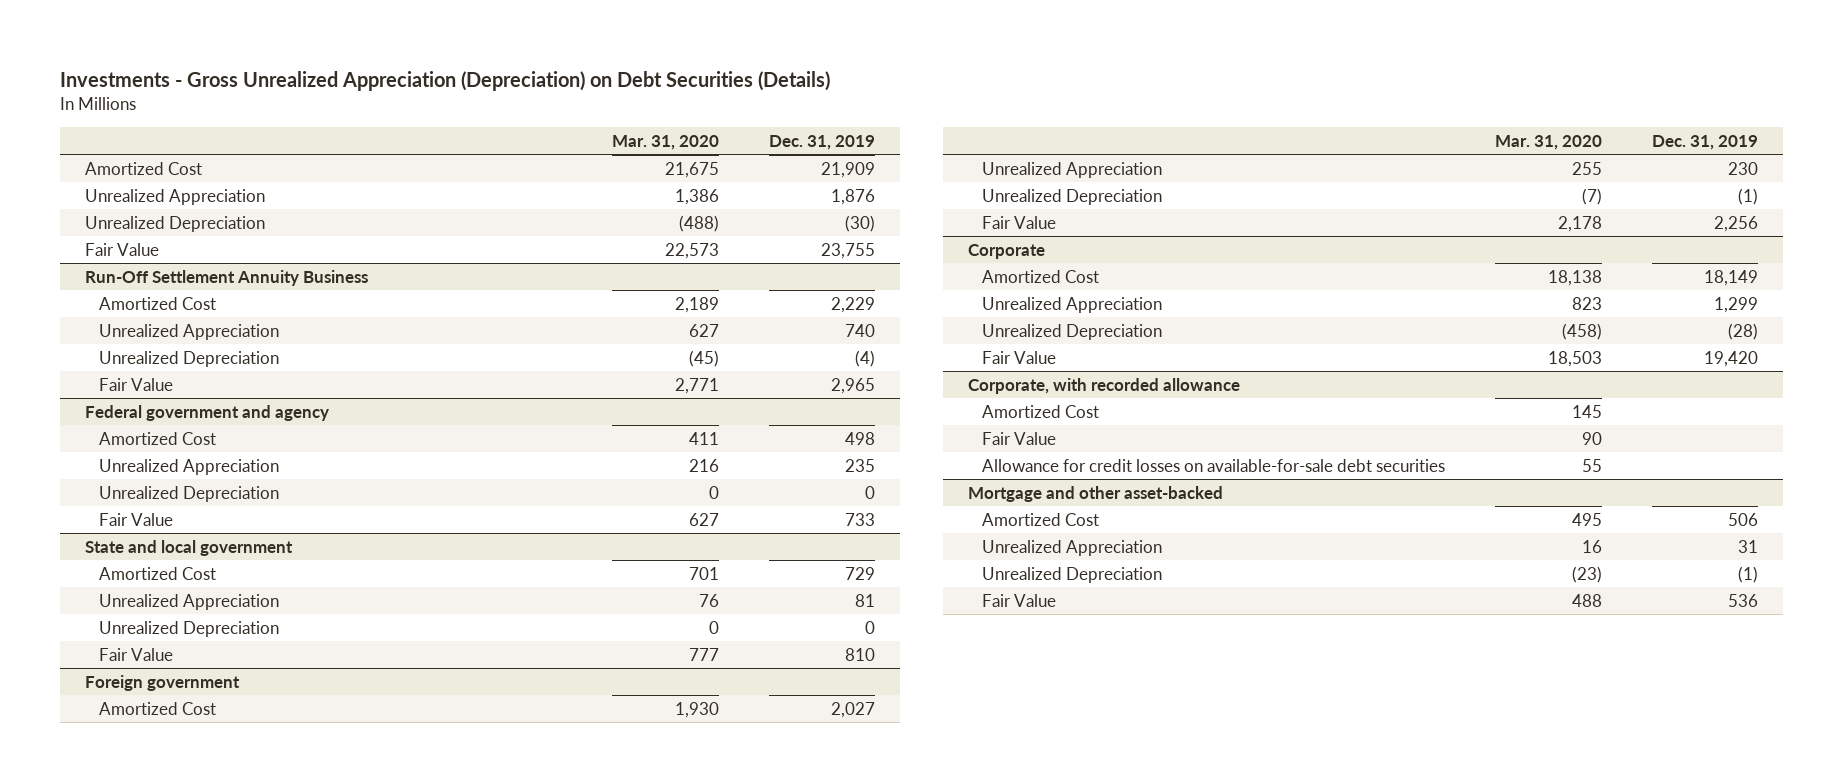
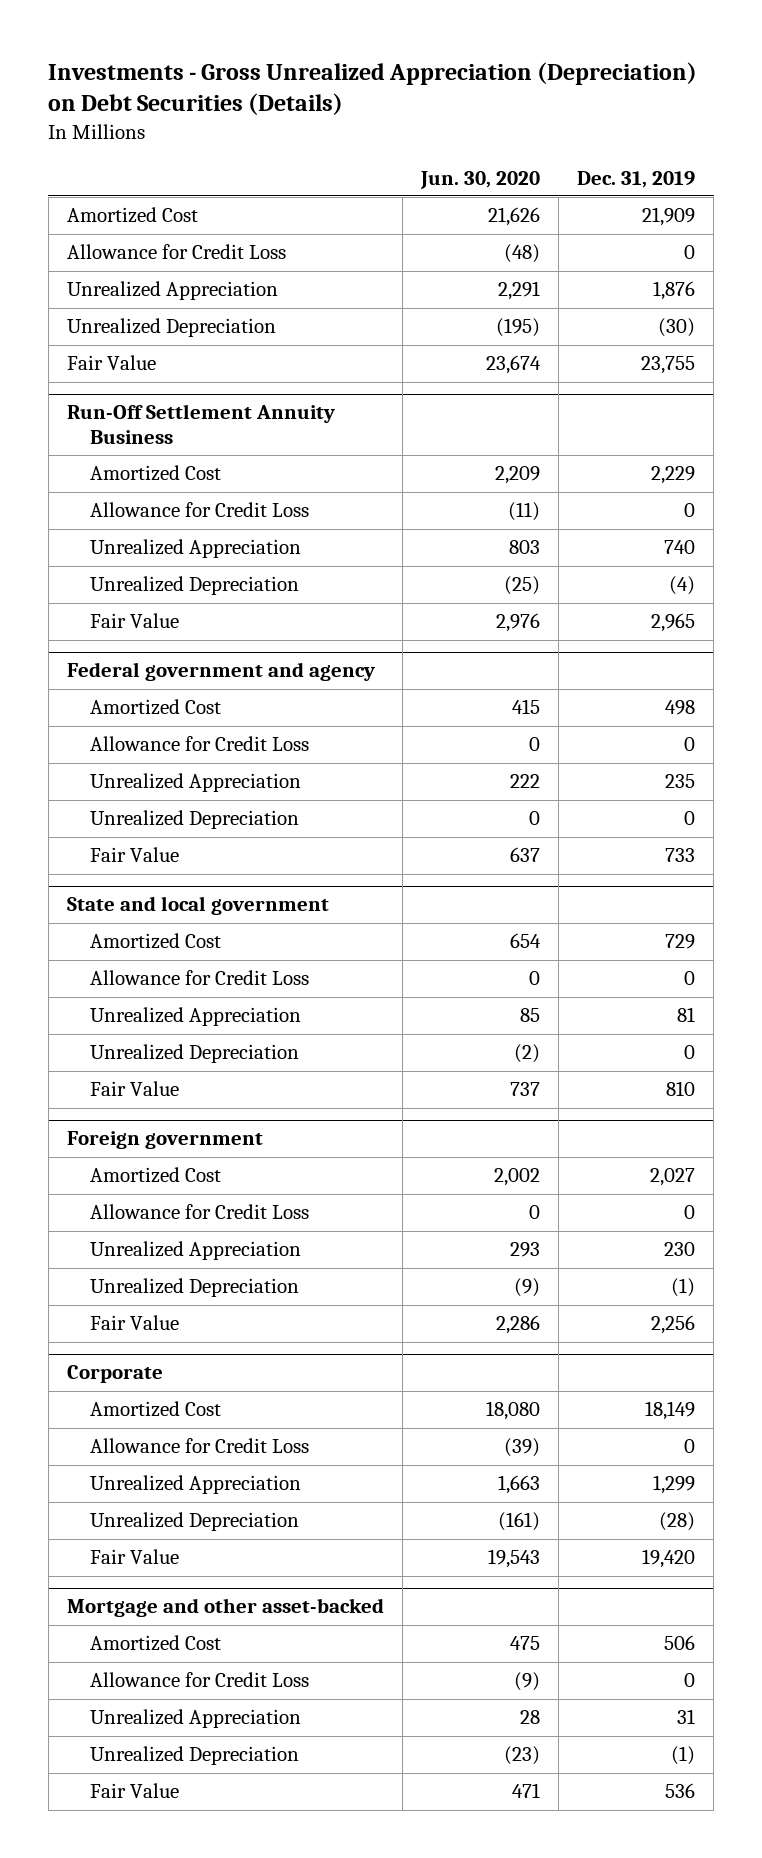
[612,134,720,150] Mar. 31, 2020 -> none
none -> [420,170,541,189] Jun. 30, 2020
none -> [66,244,286,260] Allowance for Credit Loss
none -> [90,502,310,518] Allowance for Credit Loss
none -> [90,736,310,752] Allowance for Credit Loss
none -> [90,970,310,986] Allowance for Credit Loss
none -> [90,1204,310,1220] Allowance for Credit Loss
none -> [90,1438,310,1454] Allowance for Credit Loss
[968,377,1241,394] Corporate, with recorded allowance -> none
[982,404,1100,418] Amortized Cost -> none
[982,431,1057,445] Fair Value -> none
[982,458,1446,472] Allowance for credit losses on available-for-sale debt securities -> none
none -> [90,1672,310,1688] Allowance for Credit Loss

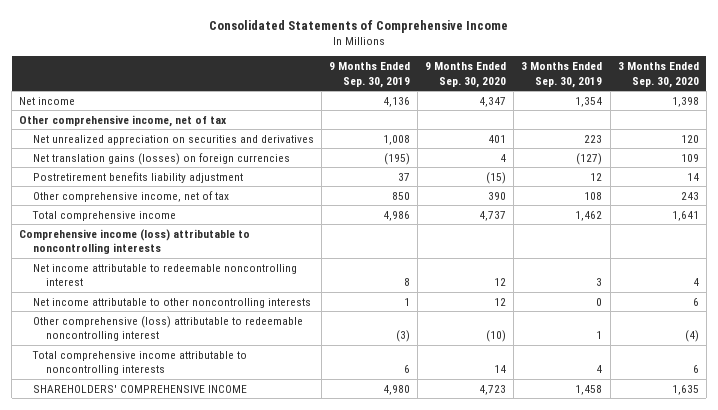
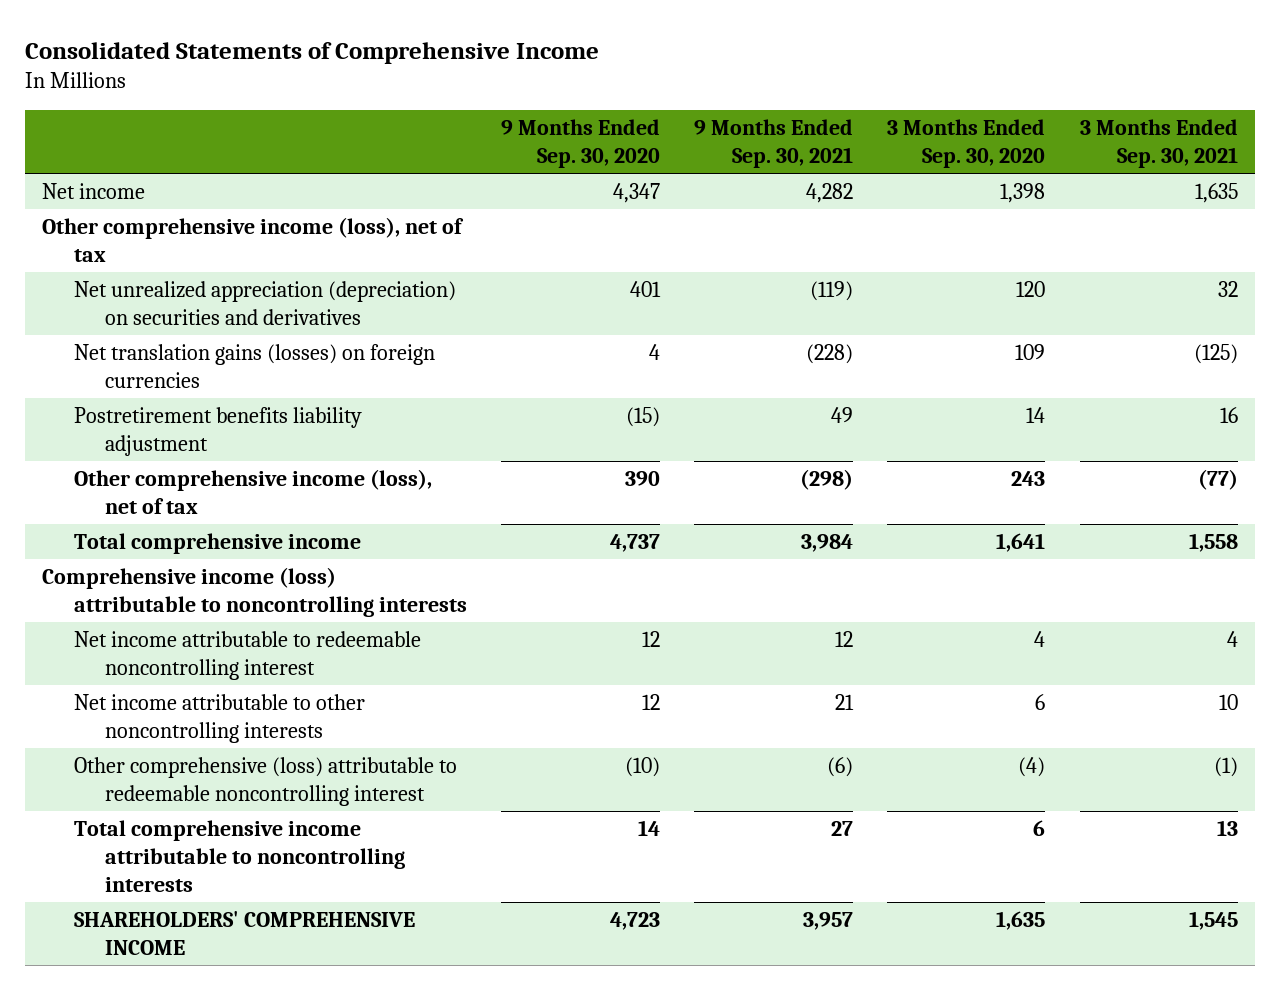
[329,61,411,88] 9 Months Ended Sep. 30, 2019 -> none
[521,61,603,88] 3 Months Ended Sep. 30, 2019 -> none
none -> [694,119,854,169] 9 Months Ended Sep. 30, 2021
none -> [1079,119,1238,169] 3 Months Ended Sep. 30, 2021
[19,114,228,127] Other comprehensive income, net of tax -> [42,216,465,262] Other comprehensive income (loss), net of tax
[32,134,314,145] Net unrealized appreciation on securities and derivatives -> [73,280,456,325] Net unrealized appreciation (depreciation) on securities and derivatives
[32,190,229,202] Other comprehensive income, net of tax -> [73,468,432,514] Other comprehensive income (loss), net of tax

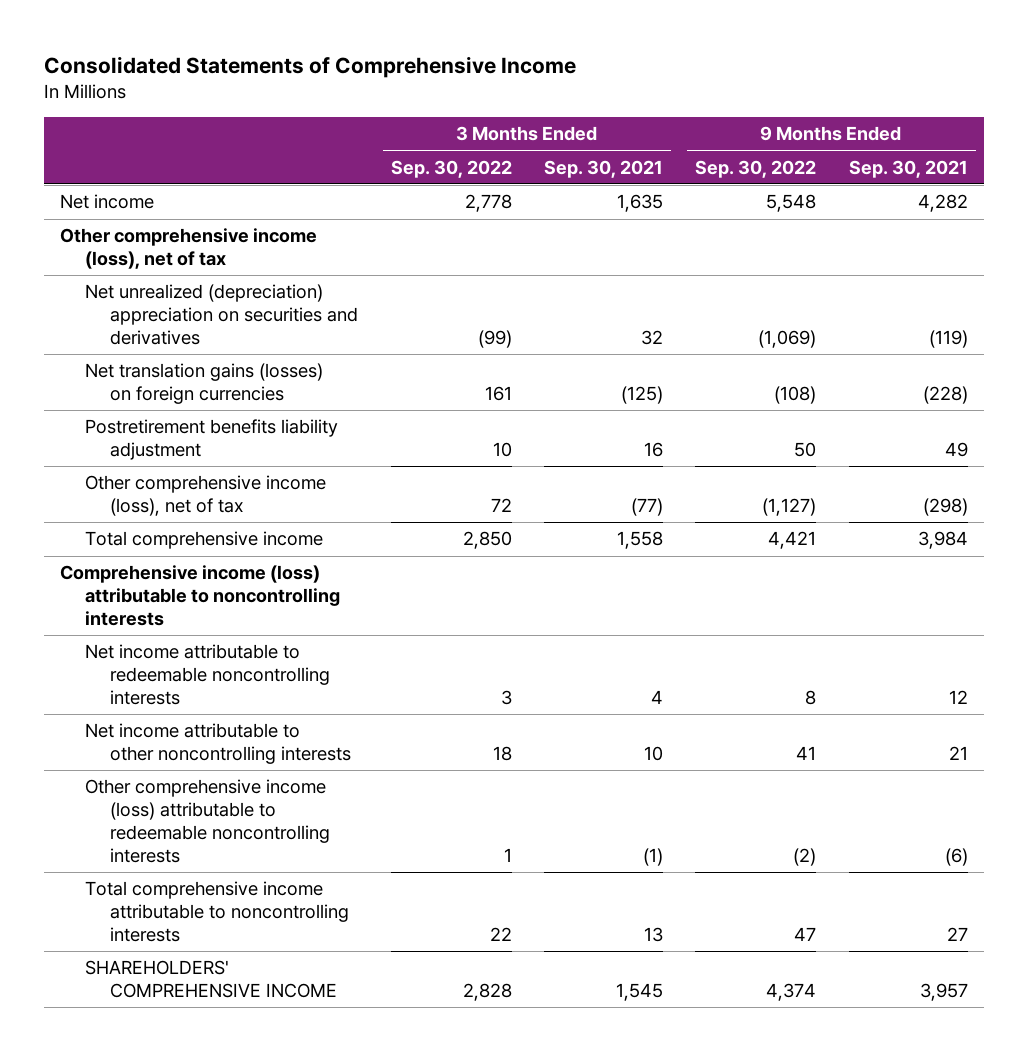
[500,119,660,169] 9 Months Ended Sep. 30, 2020 -> none
[887,119,1046,169] 3 Months Ended Sep. 30, 2020 -> none
none -> [390,159,512,178] Sep. 30, 2022
none -> [695,159,817,178] Sep. 30, 2022
[73,280,456,325] Net unrealized appreciation (depreciation) on securities and derivatives -> [85,284,359,345] Net unrealized (depreciation) appreciation on securities and derivatives
[73,630,421,680] Net income attributable to redeemable noncontrolling interest -> [85,644,331,705] Net income attributable to redeemable noncontrolling interests
[73,756,457,806] Other comprehensive (loss) attributable to redeemable noncontrolling interest -> [85,779,331,863] Other comprehensive income (loss) attributable to redeemable noncontrolling interests

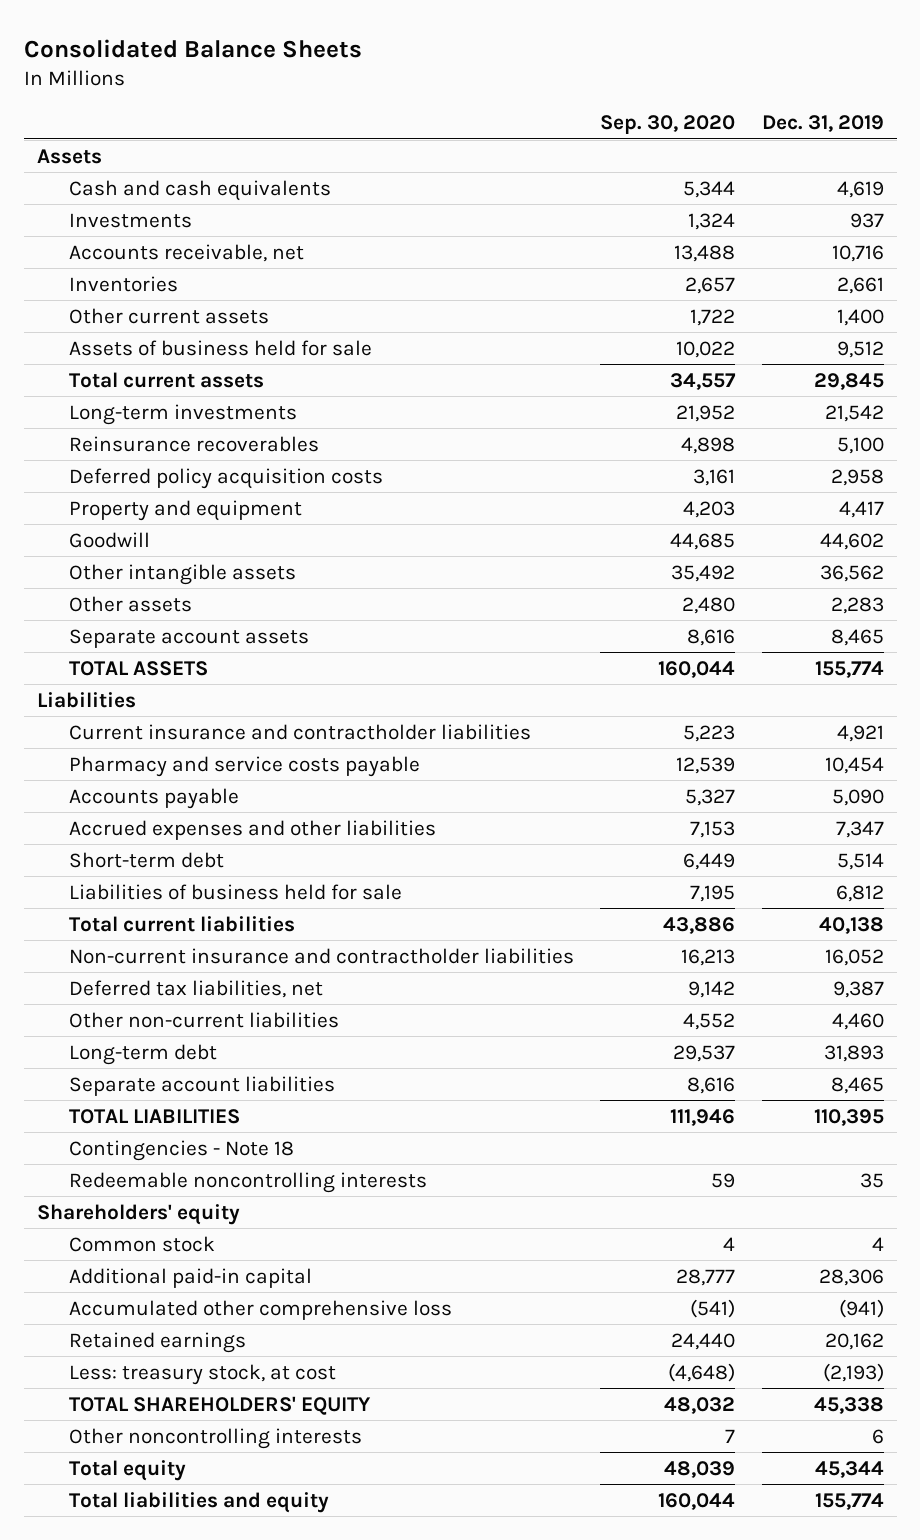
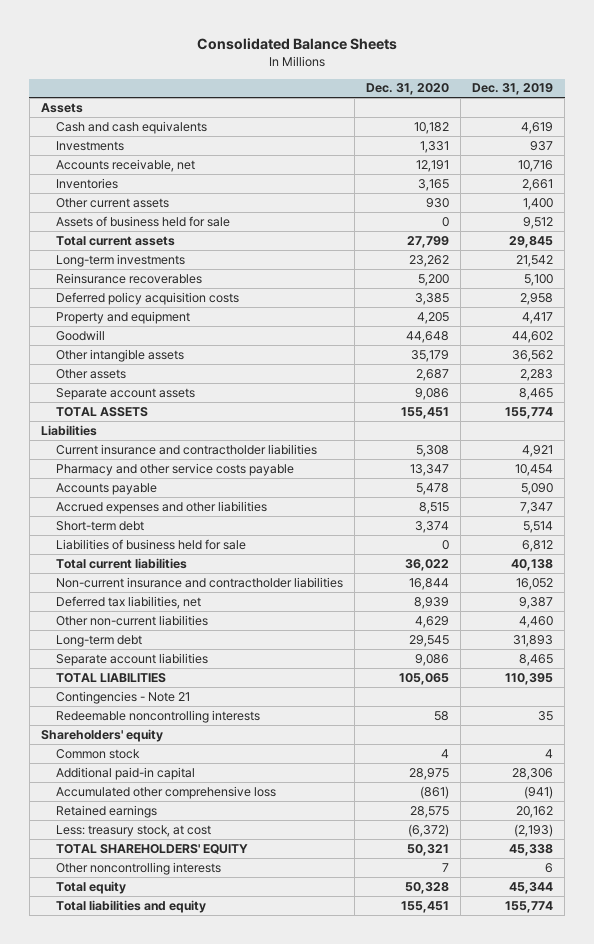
[600,115,736,135] Sep. 30, 2020 -> none
none -> [365,83,449,96] Dec. 31, 2020
[68,755,420,777] Pharmacy and service costs payable -> [55,462,294,476] Pharmacy and other service costs payable
[68,1139,294,1161] Contingencies - Note 18 -> [55,690,190,704] Contingencies - Note 21

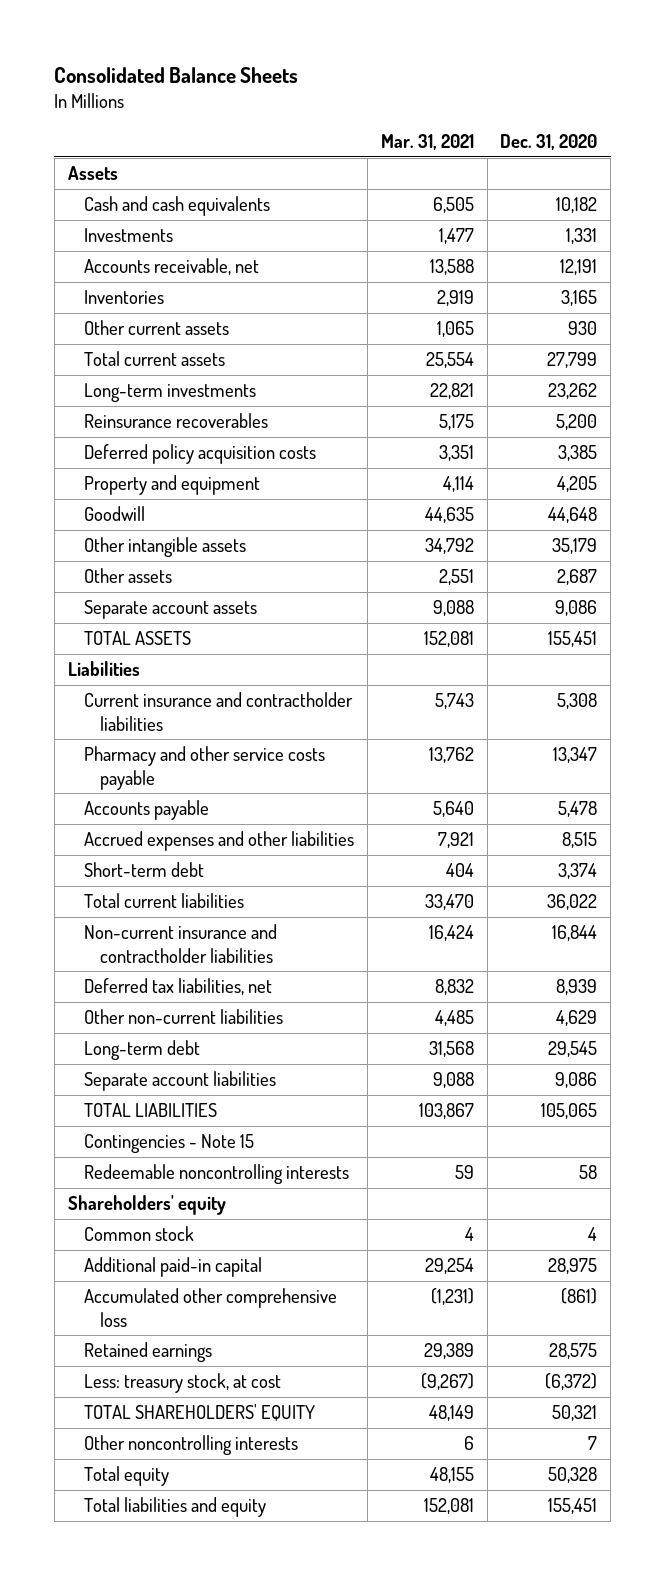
[472,83,554,96] Dec. 31, 2019 -> none
none -> [380,133,474,150] Mar. 31, 2021
[55,215,230,227] Assets of business held for sale -> none
[55,538,246,550] Liabilities of business held for sale -> none
[55,690,190,704] Contingencies - Note 21 -> [83,1134,254,1154] Contingencies - Note 15

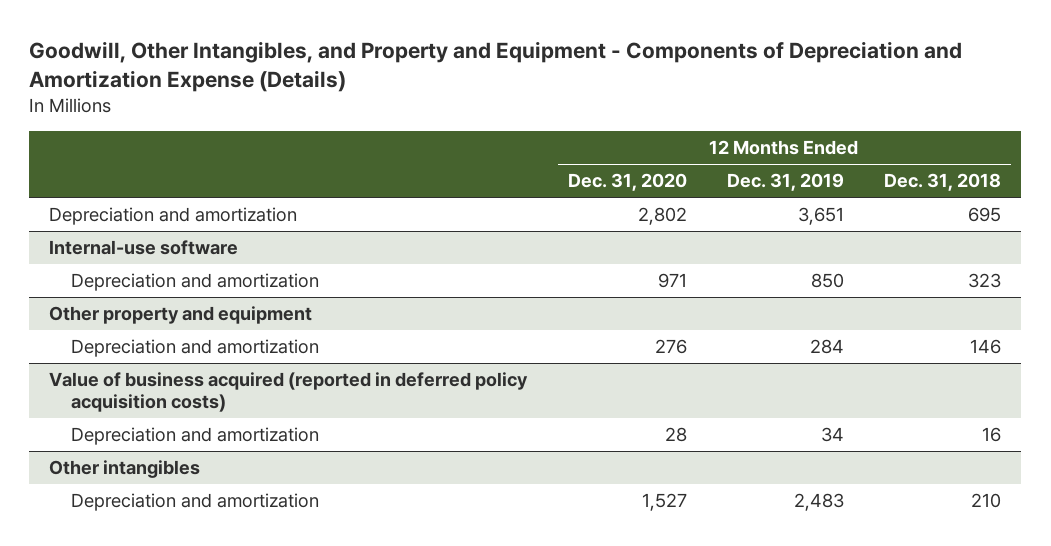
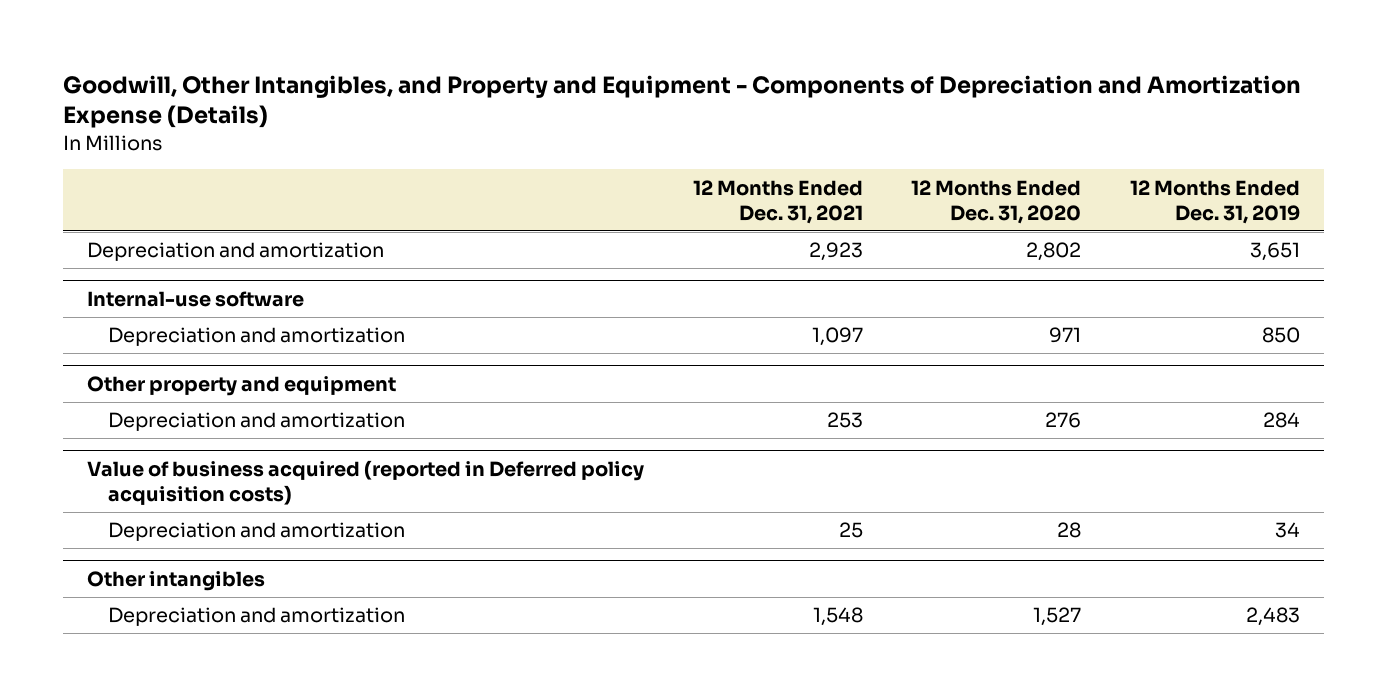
[884,173,1002,192] Dec. 31, 2018 -> none
none -> [692,179,863,224] 12 Months Ended Dec. 31, 2021
[49,372,529,413] Value of business acquired (reported in deferred policy acquisition costs) -> [87,459,645,505] Value of business acquired (reported in Deferred policy acquisition costs)

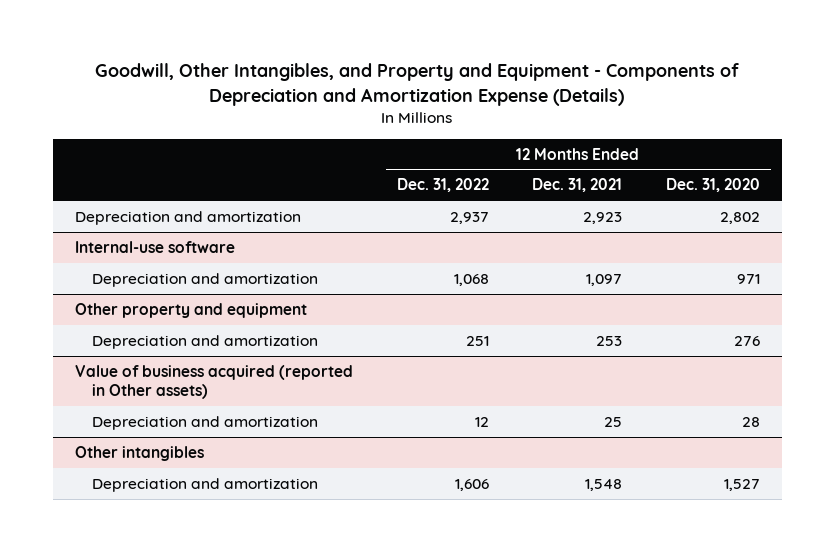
[1129,179,1300,224] 12 Months Ended Dec. 31, 2019 -> none
none -> [396,178,489,193] Dec. 31, 2022
[87,459,645,505] Value of business acquired (reported in Deferred policy acquisition costs) -> [74,364,353,399] Value of business acquired (reported in Other assets)

